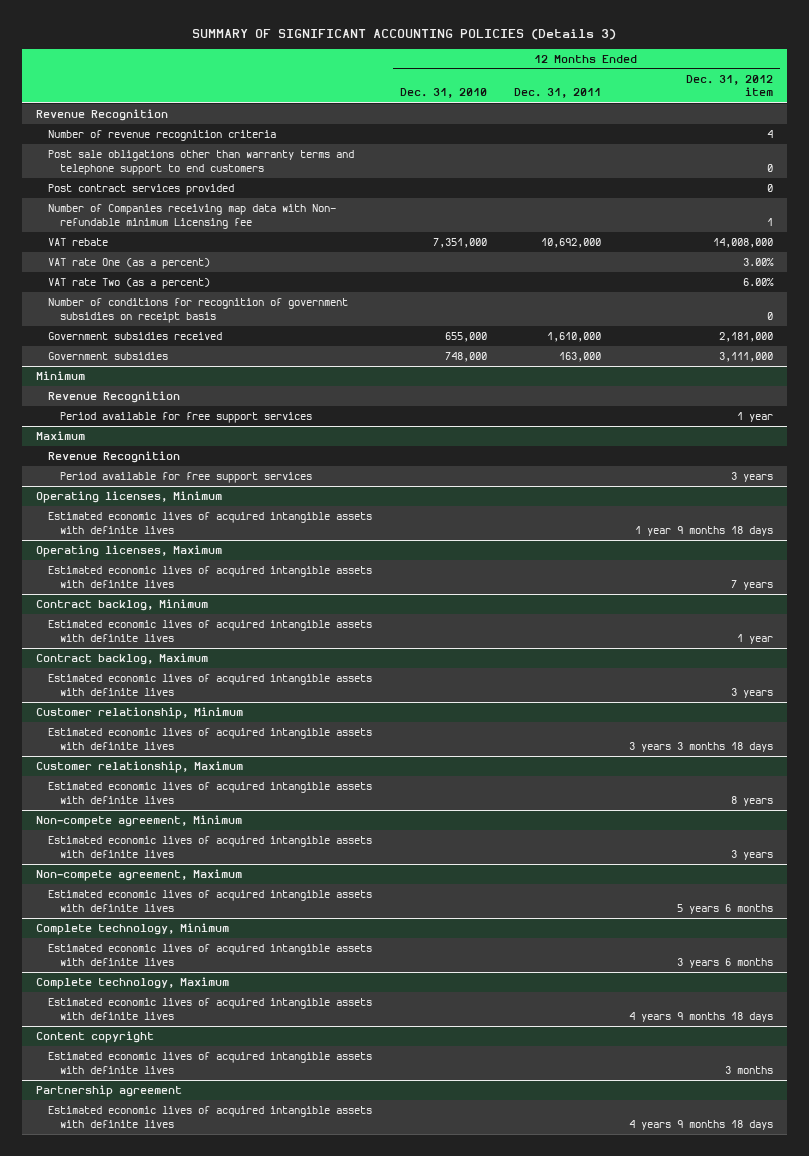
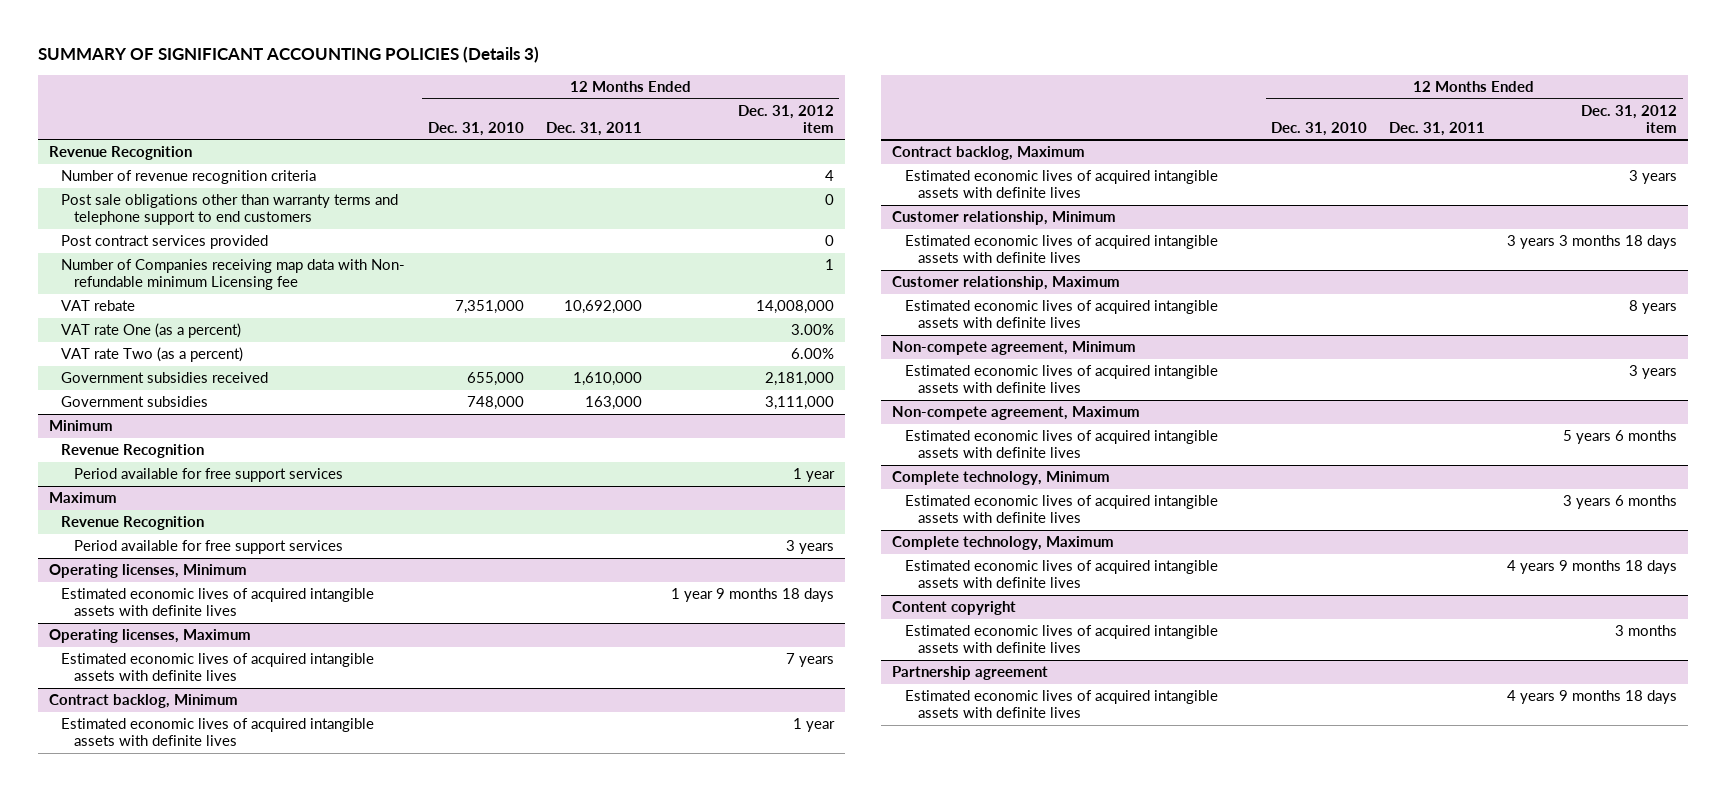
[47,298,348,323] Number of conditions for recognition of government subsidies on receipt basis -> none

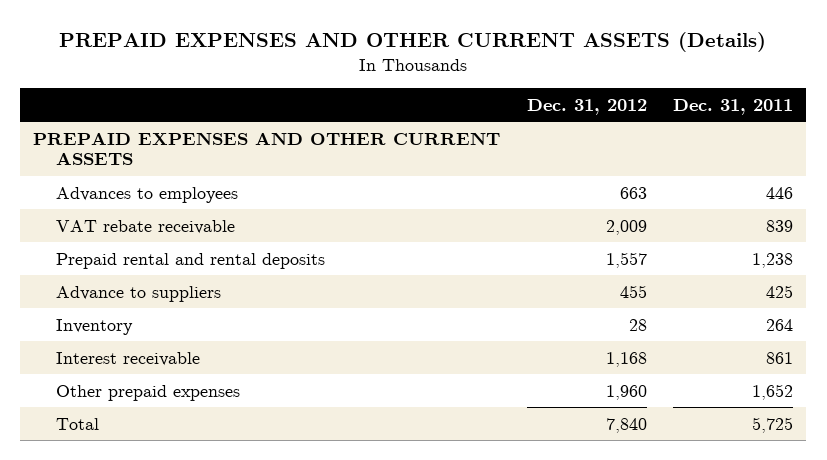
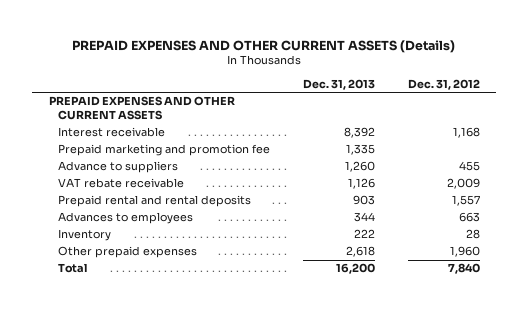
[673,98,794,115] Dec. 31, 2011 -> none
none -> [302,78,375,90] Dec. 31, 2013
[55,351,200,366] Interest receivable -> [58,127,166,138] Interest receivable
none -> [58,144,271,157] Prepaid marketing and promotion fee
[55,285,221,302] Advance to suppliers -> [58,161,179,174] Advance to suppliers
[55,186,238,203] Advances to employees -> [58,212,194,225] Advances to employees

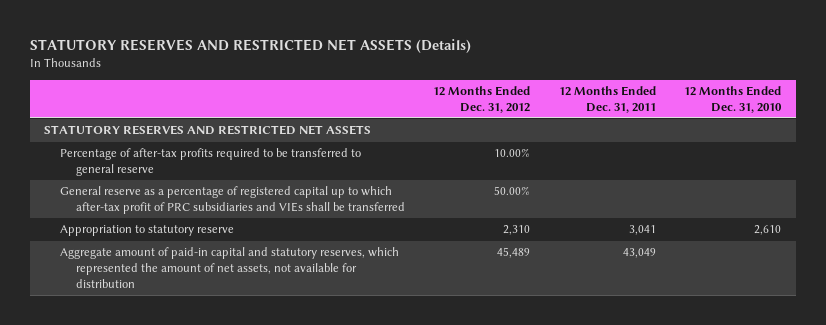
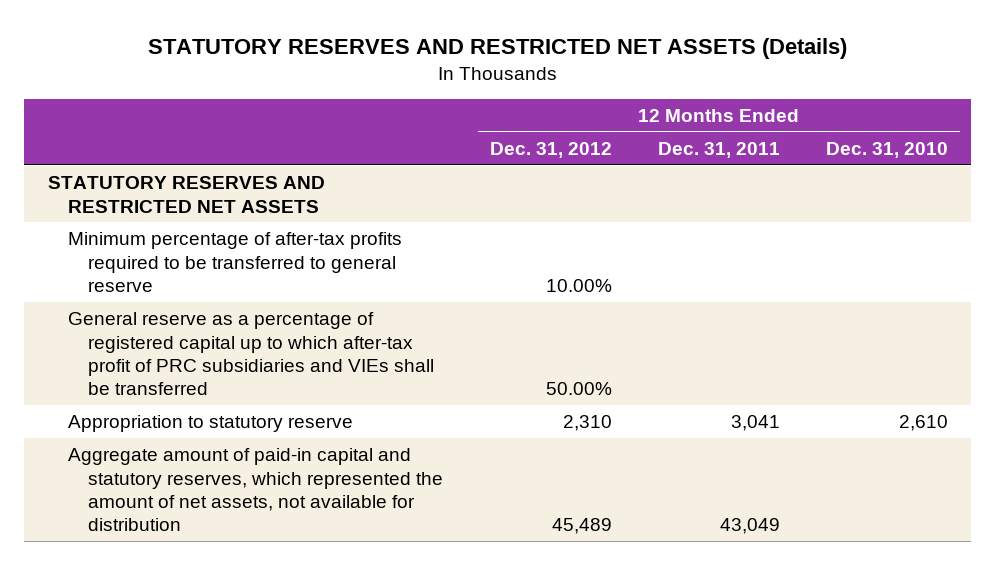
[60,148,362,177] Percentage of after-tax profits required to be transferred to general reserve -> [67,232,402,292] Minimum percentage of after-tax profits required to be transferred to general reserve

